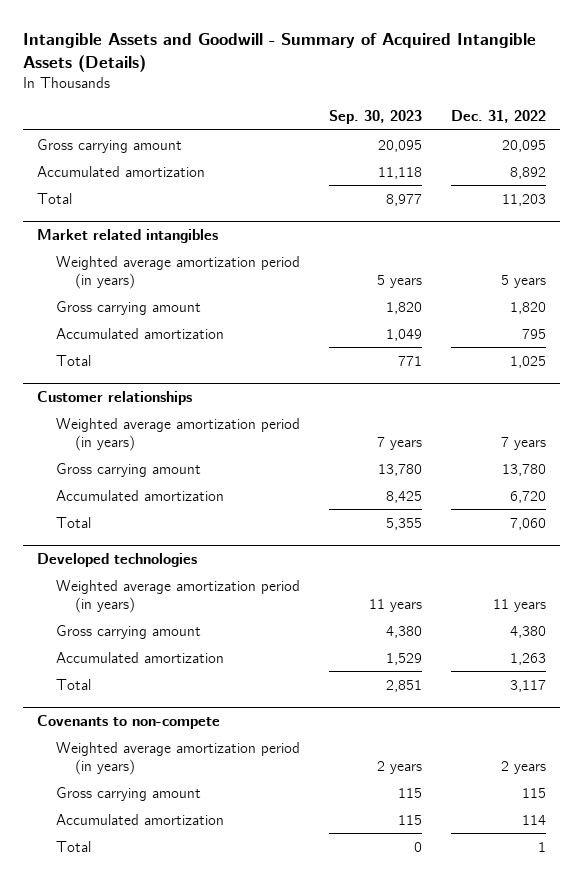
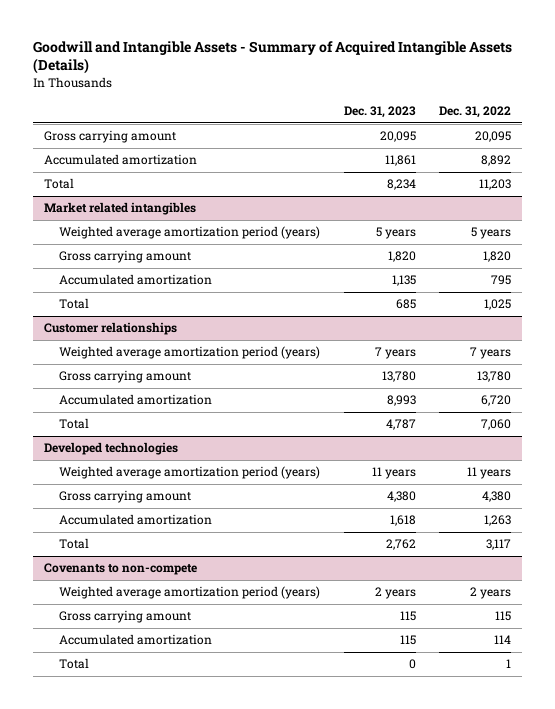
[22,33,536,73] Intangible Assets and Goodwill - Summary of Acquired Intangible Assets (Details) -> [32,40,512,75] Goodwill and Intangible Assets - Summary of Acquired Intangible Assets (Details)
[329,110,423,125] Sep. 30, 2023 -> none
none -> [343,106,416,119] Dec. 31, 2023
[56,255,301,289] Weighted average amortization period (in years) -> [59,226,321,240] Weighted average amortization period (years)
[56,417,301,451] Weighted average amortization period (in years) -> [59,346,321,360] Weighted average amortization period (years)
[56,579,301,613] Weighted average amortization period (in years) -> [59,466,321,480] Weighted average amortization period (years)
[56,741,301,775] Weighted average amortization period (in years) -> [59,586,321,600] Weighted average amortization period (years)

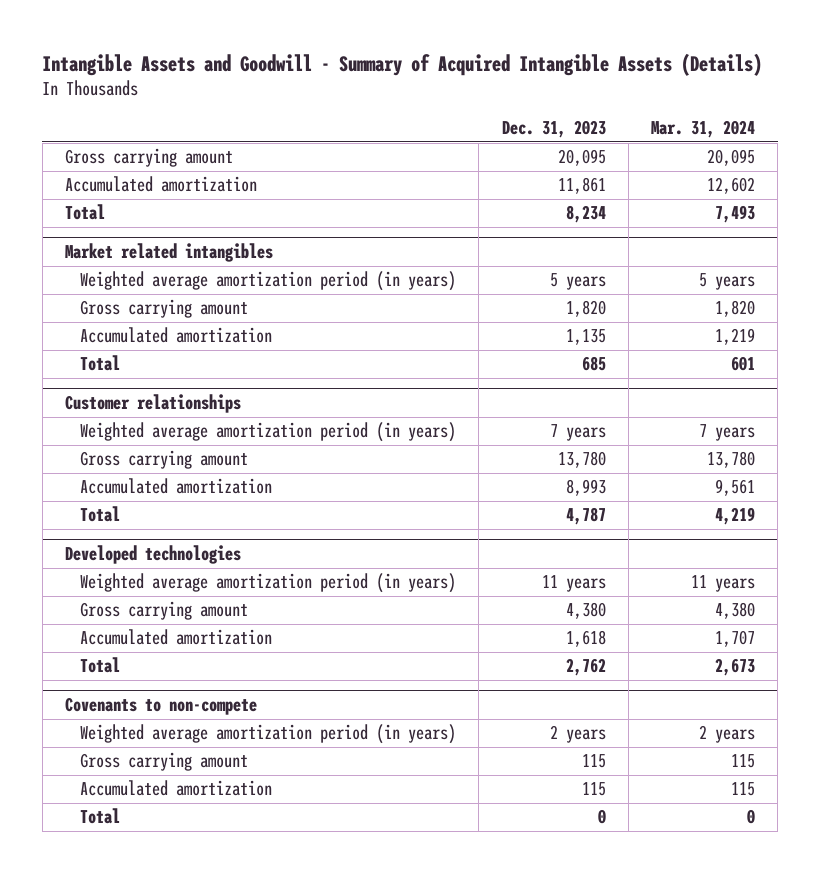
[32,40,512,75] Goodwill and Intangible Assets - Summary of Acquired Intangible Assets (Details) -> [42,52,763,76] Intangible Assets and Goodwill - Summary of Acquired Intangible Assets (Details)
[438,106,511,119] Dec. 31, 2022 -> none
none -> [651,120,756,139] Mar. 31, 2024
[59,226,321,240] Weighted average amortization period (years) -> [80,271,457,292] Weighted average amortization period (in years)
[59,346,321,360] Weighted average amortization period (years) -> [80,422,457,443] Weighted average amortization period (in years)
[59,466,321,480] Weighted average amortization period (years) -> [80,573,457,594] Weighted average amortization period (in years)
[59,586,321,600] Weighted average amortization period (years) -> [80,724,457,745] Weighted average amortization period (in years)

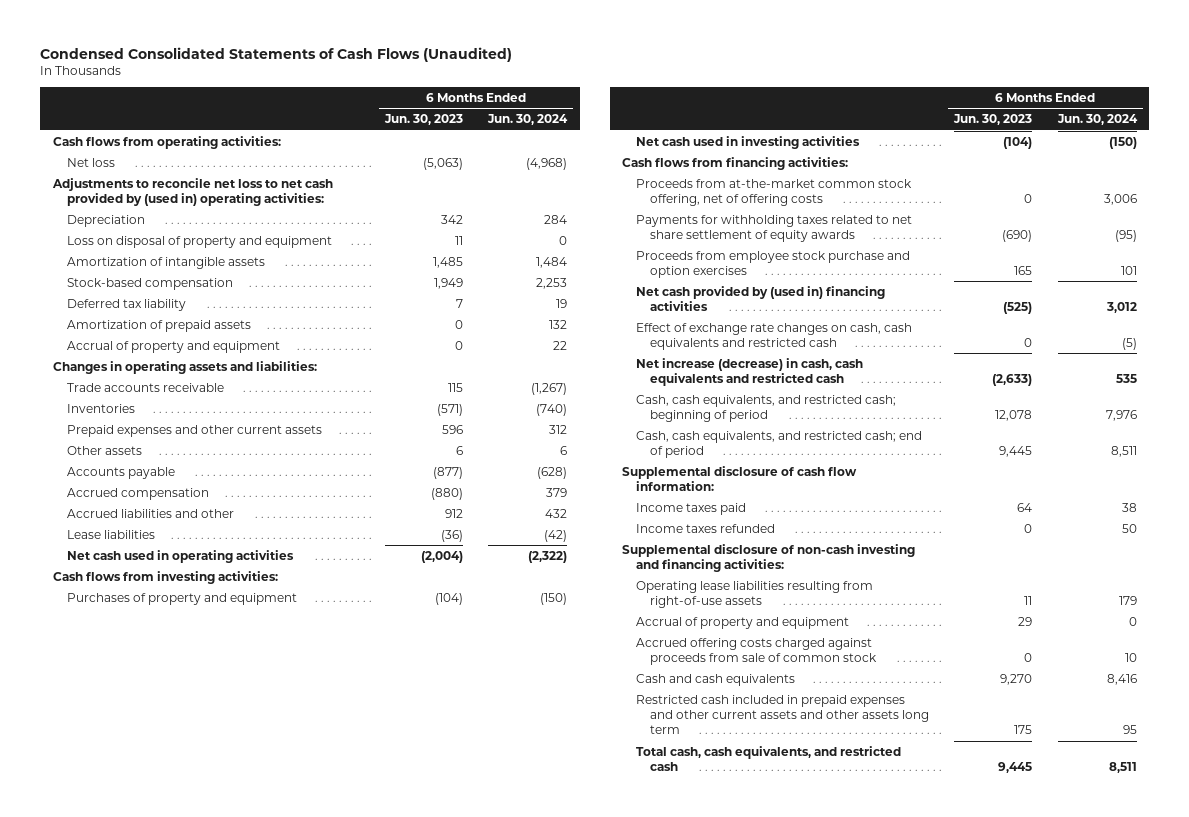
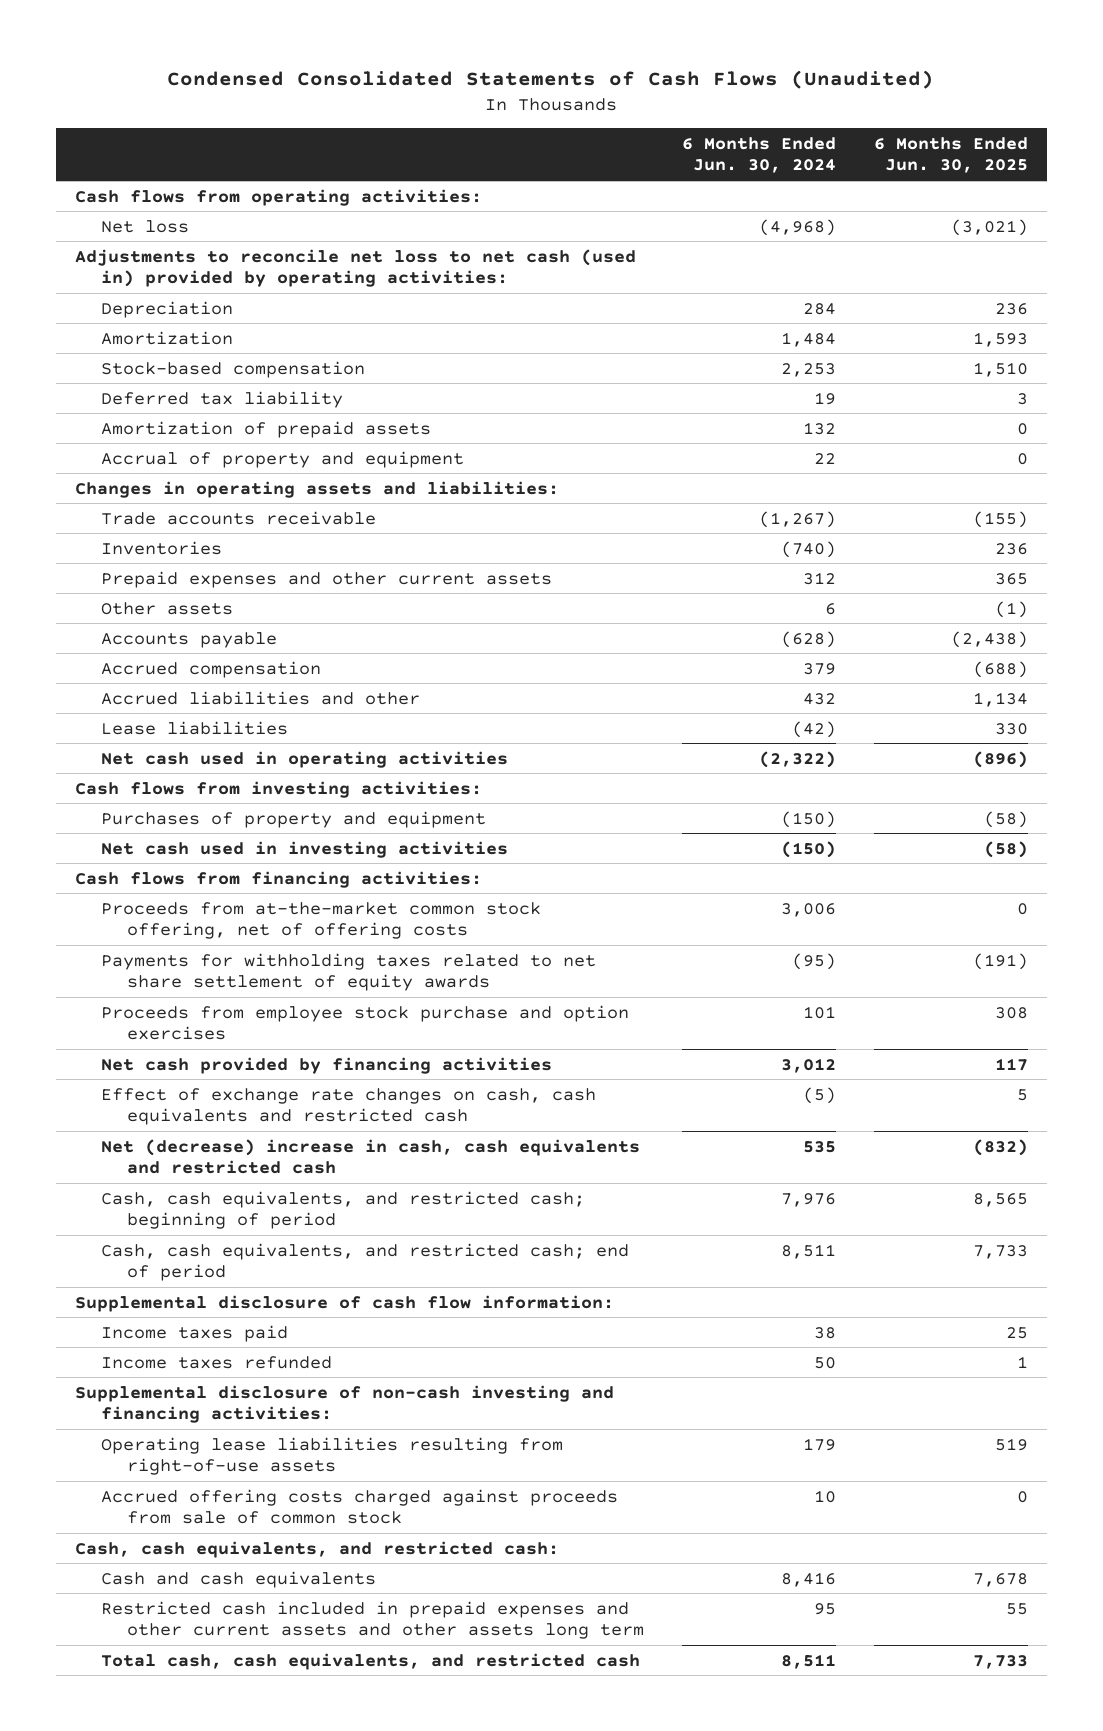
[383,114,463,126] Jun. 30, 2023 -> none
none -> [873,136,1028,174] 6 Months Ended Jun. 30, 2025
[51,177,333,207] Adjustments to reconcile net loss to net cash provided by (used in) operating activities: -> [75,248,637,288] Adjustments to reconcile net loss to net cash (used in) provided by operating activities:
[66,235,332,248] Loss on disposal of property and equipment -> none
[66,256,265,269] Amortization of intangible assets -> [101,330,234,345] Amortization
[636,285,886,312] Net cash provided by (used in) financing activities -> [101,1056,553,1074] Net cash provided by financing activities
[636,357,864,387] Net increase (decrease) in cash, cash equivalents and restricted cash -> [101,1138,641,1175] Net (decrease) increase in cash, cash equivalents and restricted cash
[636,616,850,629] Accrual of property and equipment -> none
none -> [75,1540,560,1558] Cash, cash equivalents, and restricted cash:

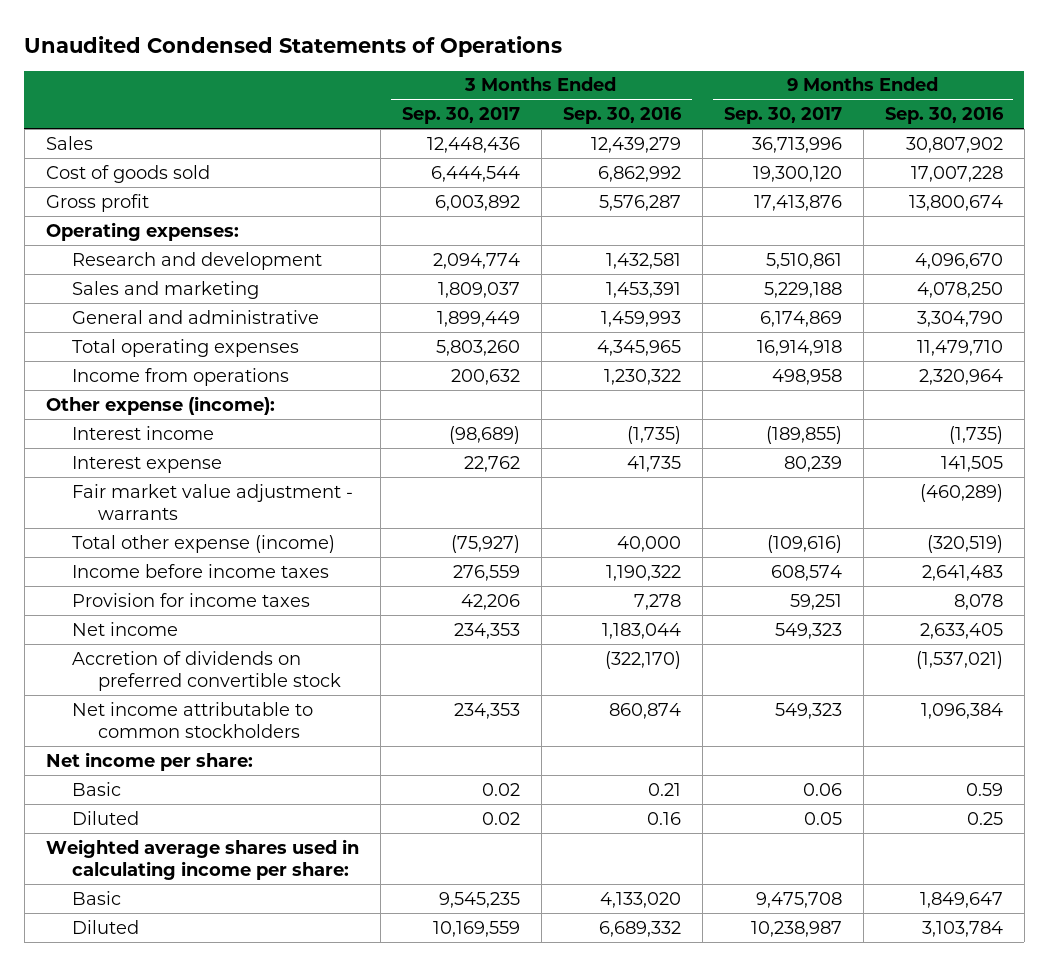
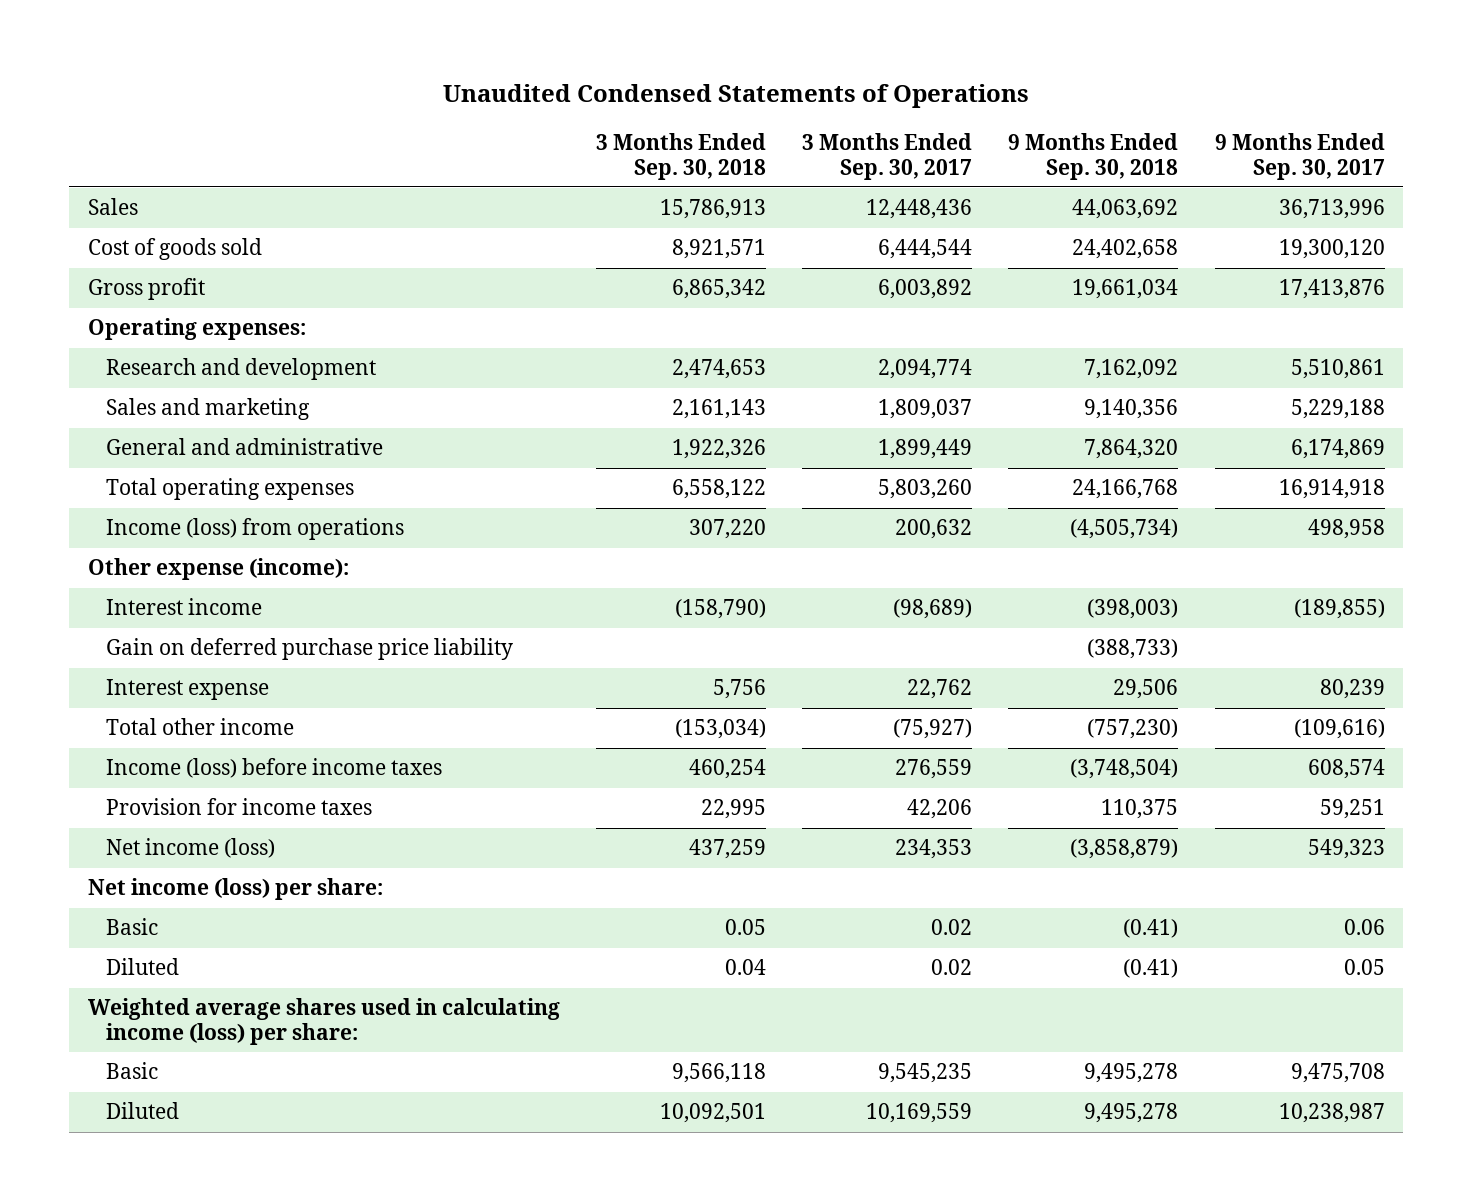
[562,107,682,125] Sep. 30, 2016 -> none
[884,107,1004,125] Sep. 30, 2016 -> none
none -> [595,132,766,180] 3 Months Ended Sep. 30, 2018
none -> [1008,132,1179,180] 9 Months Ended Sep. 30, 2018
[71,367,289,386] Income from operations -> [105,518,404,541] Income (loss) from operations
none -> [105,638,513,661] Gain on deferred purchase price liability
[71,483,353,520] Fair market value adjustment - warrants -> none
[71,534,335,553] Total other expense (income) -> [105,718,294,736] Total other income
[71,563,329,578] Income before income taxes -> [105,758,442,779] Income (loss) before income taxes
[71,650,341,691] Accretion of dividends on preferred convertible stock -> none
[71,701,313,738] Net income attributable to common stockholders -> none
[71,621,178,636] Net income -> [105,838,275,859] Net income (loss)
[45,751,253,771] Net income per share: -> [87,878,383,901] Net income (loss) per share:
[45,838,359,880] Weighted average shares used in calculating income per share: -> [87,998,560,1046] Weighted average shares used in calculating income (loss) per share:

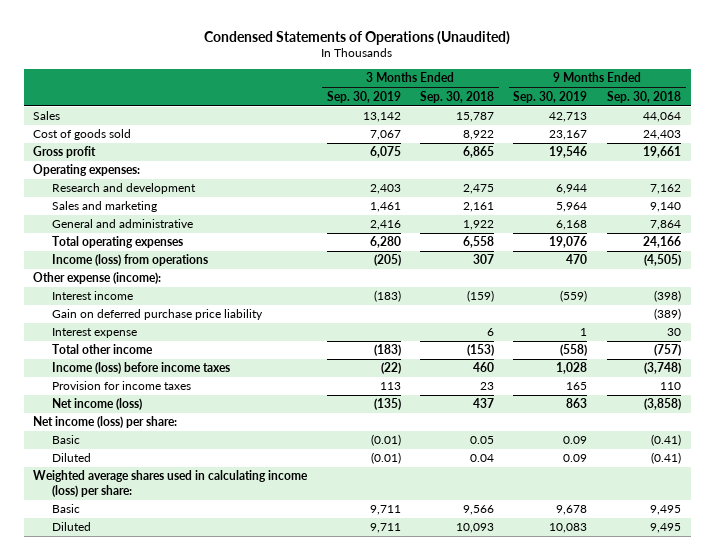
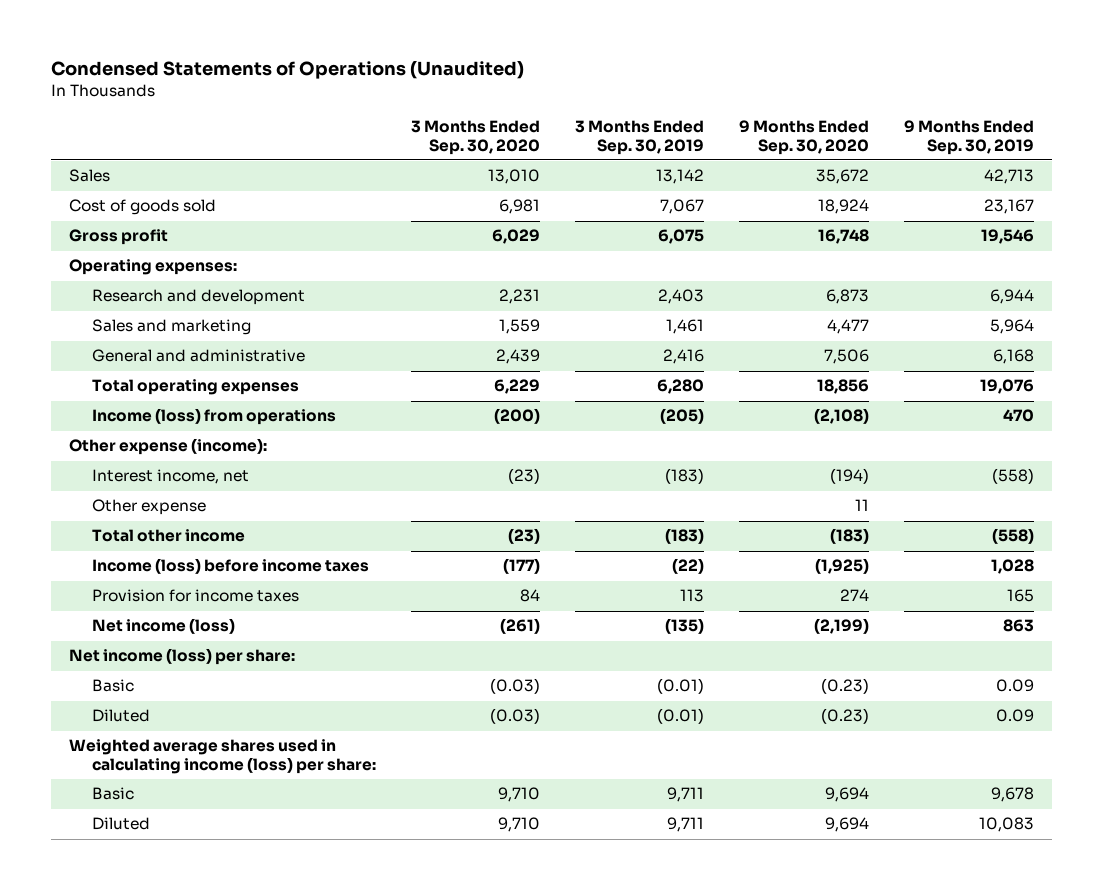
[420,90,495,103] Sep. 30, 2018 -> none
[606,90,681,103] Sep. 30, 2018 -> none
none -> [410,120,540,155] 3 Months Ended Sep. 30, 2020
none -> [738,120,869,155] 9 Months Ended Sep. 30, 2020
[51,309,263,321] Gain on deferred purchase price liability -> none
[51,328,137,339] Interest expense -> none
[51,291,133,301] Interest income -> [91,469,249,485] Interest income, net
[560,290,588,303] (559) -> [992,468,1035,485] (558)
none -> [91,499,206,516] Other expense

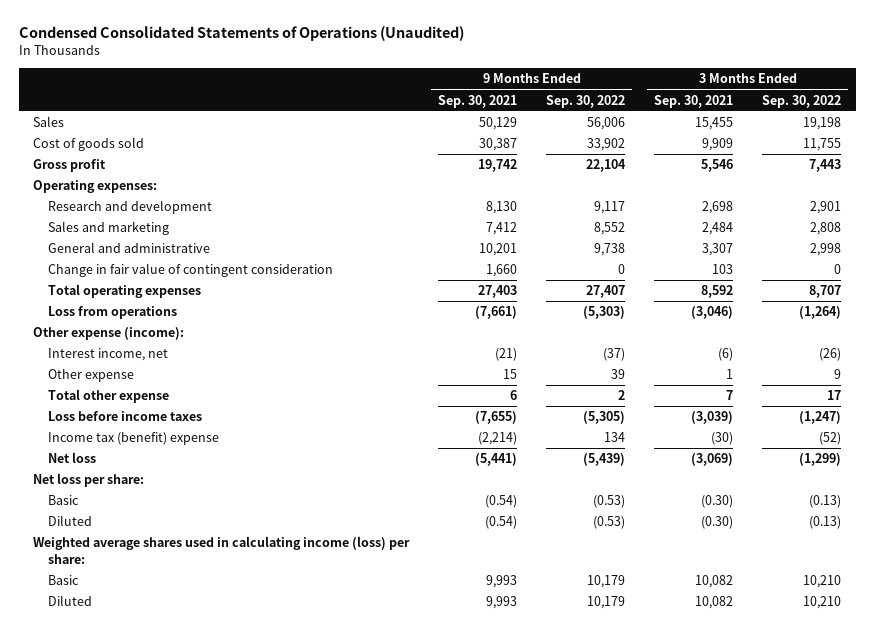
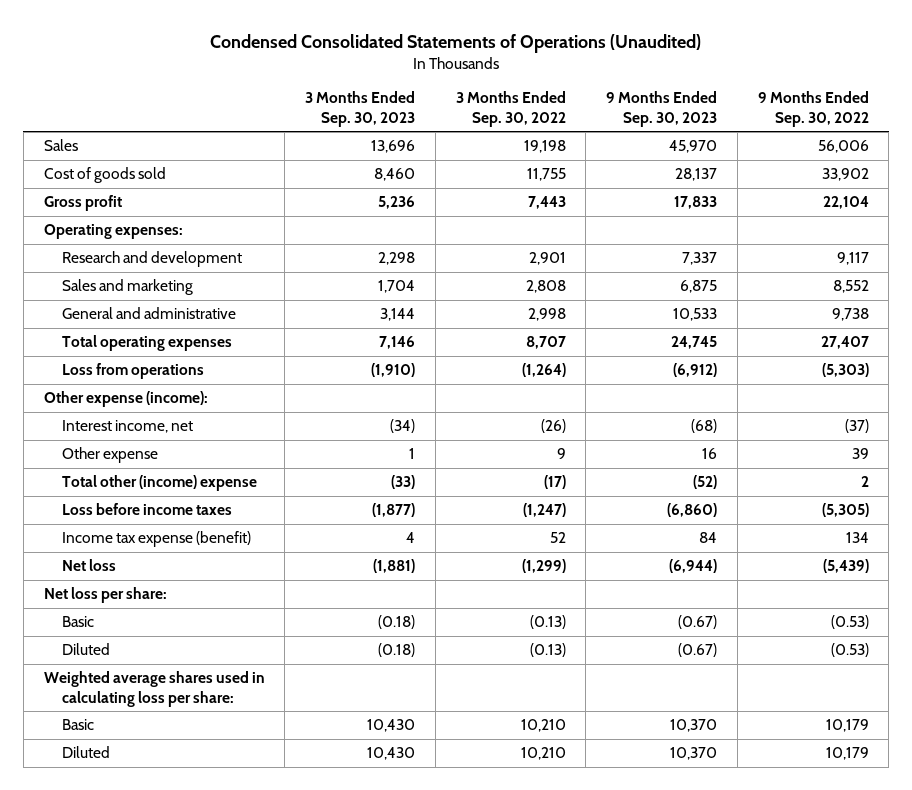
[438,94,518,108] Sep. 30, 2021 -> none
[654,94,734,108] Sep. 30, 2021 -> none
none -> [305,91,416,128] 3 Months Ended Sep. 30, 2023
none -> [606,91,718,128] 9 Months Ended Sep. 30, 2023
[47,263,333,278] Change in fair value of contingent consideration -> none
[47,389,169,404] Total other expense -> [61,475,257,492] Total other (income) expense
[827,390,842,401] 17 -> [543,475,566,490] (17)
[47,432,219,446] Income tax (benefit) expense -> [61,531,251,548] Income tax expense (benefit)
[819,432,842,446] (52) -> [549,532,566,544] 52
[33,536,411,564] Weighted average shares used in calculating income (loss) per share: -> [43,671,265,707] Weighted average shares used in calculating loss per share:

